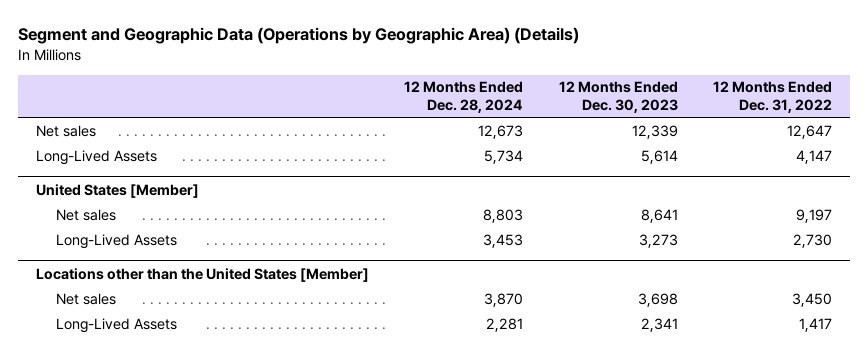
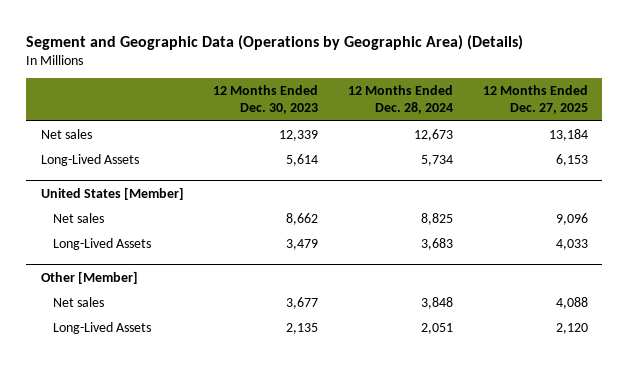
[713,81,833,114] 12 Months Ended Dec. 31, 2022 -> none
none -> [482,85,588,115] 12 Months Ended Dec. 27, 2025
[35,267,369,282] Locations other than the United States [Member] -> none
[483,208,524,223] 8,803 -> [420,213,453,226] 8,825
[640,208,678,223] 8,641 -> [286,213,319,226] 8,662
[483,233,524,248] 3,453 -> [420,238,453,251] 3,683
[638,233,678,248] 3,273 -> [286,239,319,251] 3,479
none -> [40,270,138,284] Other [Member]
[484,292,524,307] 3,870 -> [420,297,453,310] 3,848
[637,292,678,307] 3,698 -> [286,297,319,310] 3,677
[486,317,524,332] 2,281 -> [420,323,453,335] 2,051
[640,317,678,332] 2,341 -> [286,323,319,335] 2,135

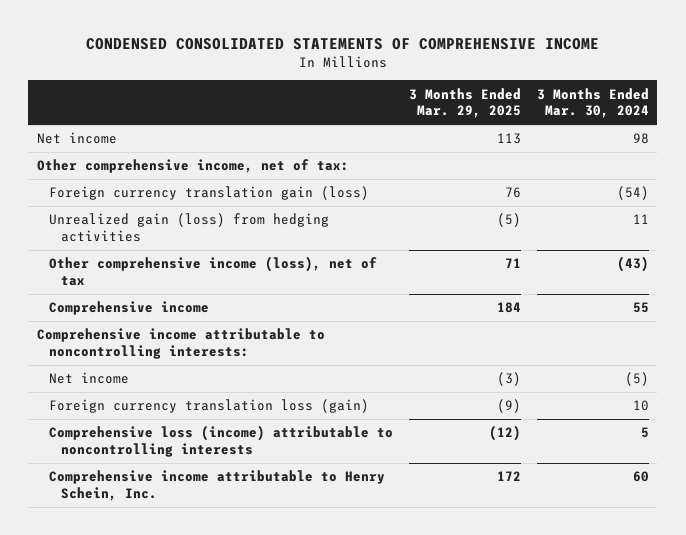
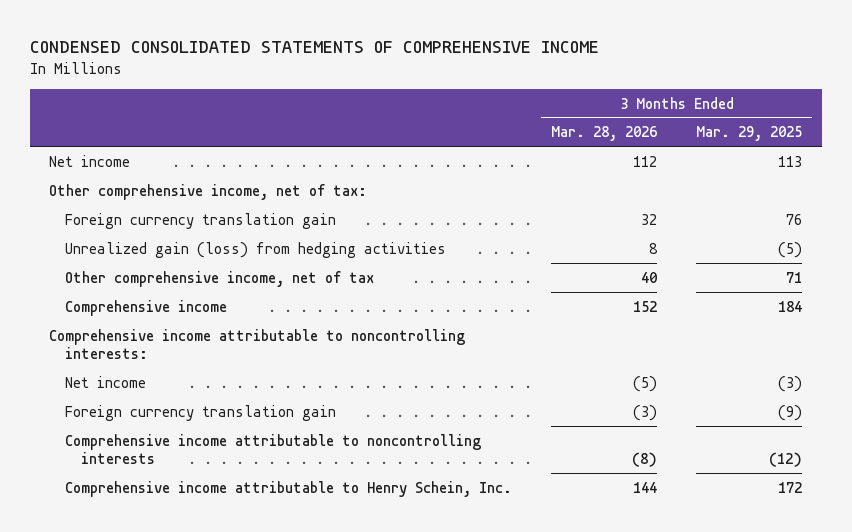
[537,87,650,119] 3 Months Ended Mar. 30, 2024 -> none
none -> [551,126,658,142] Mar. 28, 2026
[48,186,369,201] Foreign currency translation gain (loss) -> [64,212,336,229] Foreign currency translation gain
[48,256,377,286] Other comprehensive income (loss), net of tax -> [64,270,374,287] Other comprehensive income, net of tax
[48,399,369,414] Foreign currency translation loss (gain) -> [64,404,336,421] Foreign currency translation gain
[48,425,393,457] Comprehensive loss (income) attributable to noncontrolling interests -> [64,433,481,465] Comprehensive income attributable to noncontrolling interests

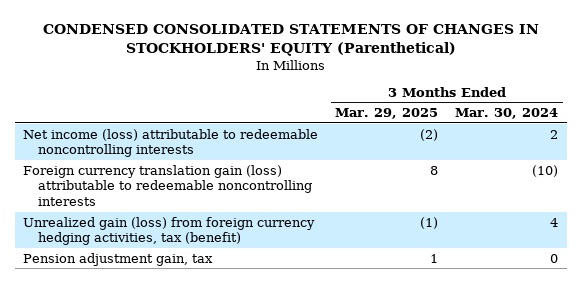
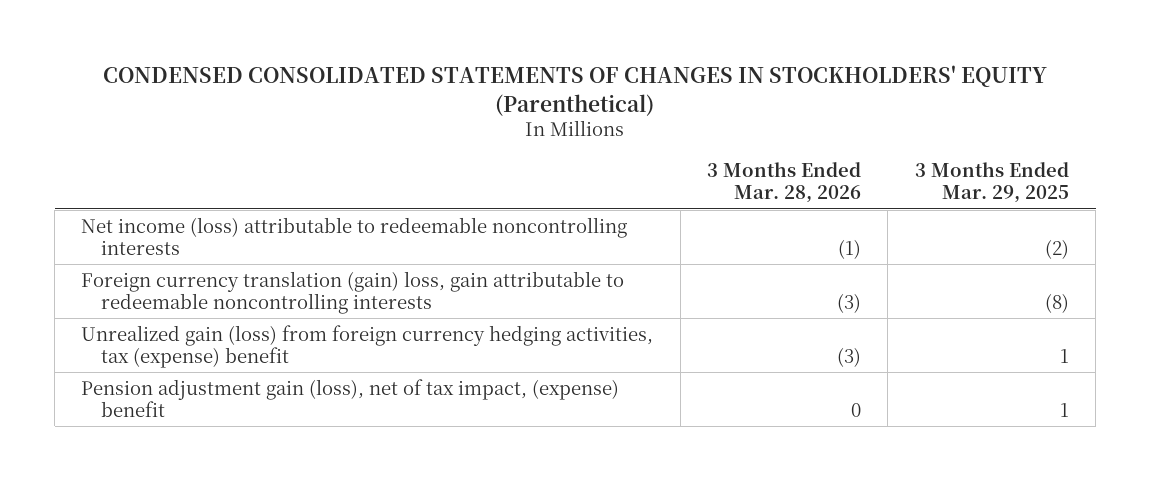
[455,107,559,119] Mar. 30, 2024 -> none
none -> [707,162,862,204] 3 Months Ended Mar. 28, 2026
[23,164,312,207] Foreign currency translation gain (loss) attributable to redeemable noncontrolling interests -> [81,270,625,314] Foreign currency translation (gain) loss, gain attributable to redeemable noncontrolling interests
[430,165,439,175] 8 -> [1044,292,1069,313] (8)
[23,216,316,246] Unrealized gain (loss) from foreign currency hedging activities, tax (benefit) -> [81,324,654,368] Unrealized gain (loss) from foreign currency hedging activities, tax (expense) benefit
[420,216,439,229] (1) -> [1059,348,1069,363] 1
[23,252,214,266] Pension adjustment gain, tax -> [81,378,620,417] Pension adjustment gain (loss), net of tax impact, (expense) benefit

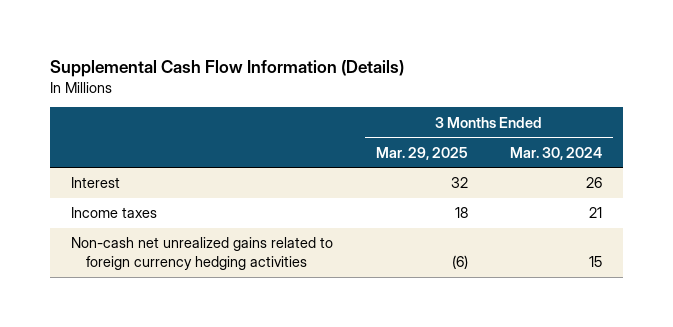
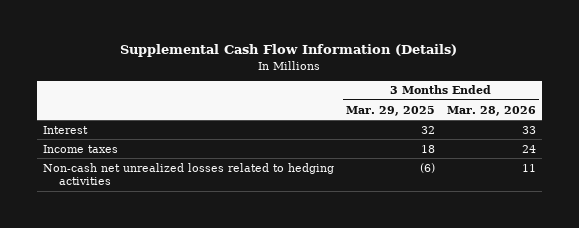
[510,146,603,160] Mar. 30, 2024 -> none
none -> [446,105,536,116] Mar. 28, 2026
[71,237,334,271] Non-cash net unrealized gains related to foreign currency hedging activities -> [42,162,334,186] Non-cash net unrealized losses related to hedging activities

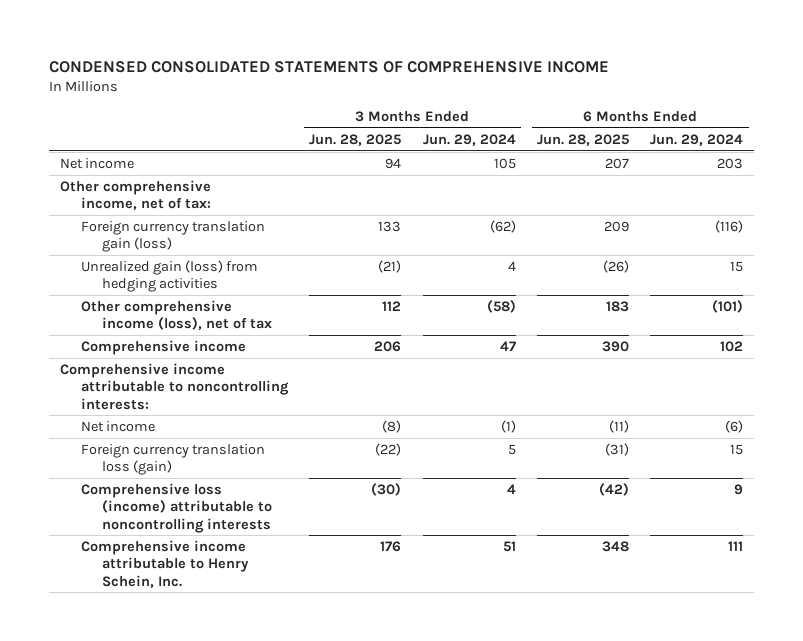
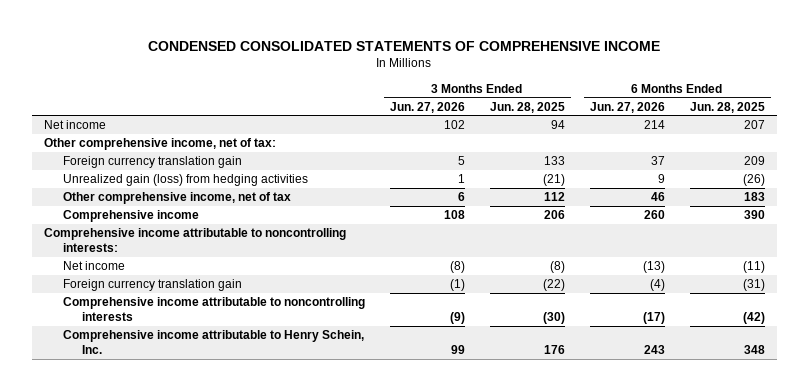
[422,133,516,146] Jun. 29, 2024 -> none
[650,133,744,146] Jun. 29, 2024 -> none
none -> [389,101,465,113] Jun. 27, 2026
none -> [589,101,665,113] Jun. 27, 2026
[80,220,265,253] Foreign currency translation gain (loss) -> [62,156,242,169] Foreign currency translation gain
[80,299,272,331] Other comprehensive income (loss), net of tax -> [62,192,291,205] Other comprehensive income, net of tax
[80,443,265,476] Foreign currency translation loss (gain) -> [62,279,242,292] Foreign currency translation gain
[80,482,272,533] Comprehensive loss (income) attributable to noncontrolling interests -> [62,297,365,322] Comprehensive income attributable to noncontrolling interests

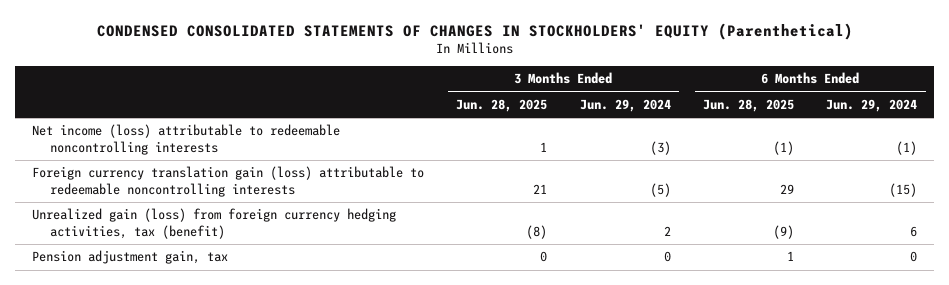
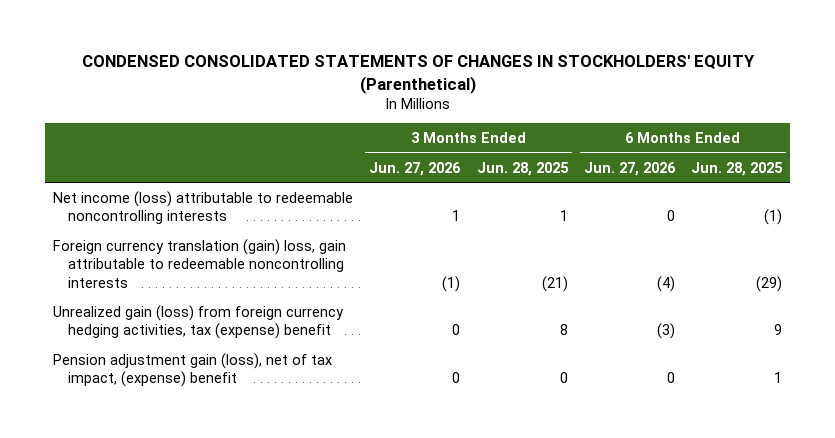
[579,98,671,112] Jun. 29, 2024 -> none
[826,98,918,112] Jun. 29, 2024 -> none
none -> [369,161,462,176] Jun. 27, 2026
none -> [583,161,676,176] Jun. 27, 2026
[31,166,424,198] Foreign currency translation gain (loss) attributable to redeemable noncontrolling interests -> [53,238,347,288] Foreign currency translation (gain) loss, gain attributable to redeemable noncontrolling interests
[533,184,548,195] 21 -> [541,275,568,292] (21)
[780,184,795,195] 29 -> [756,275,783,292] (29)
[31,208,396,240] Unrealized gain (loss) from foreign currency hedging activities, tax (benefit) -> [53,304,345,340] Unrealized gain (loss) from foreign currency hedging activities, tax (expense) benefit
[526,225,548,240] (8) -> [559,324,568,336] 8
[773,225,795,240] (9) -> [774,324,783,336] 9
[31,250,228,265] Pension adjustment gain, tax -> [53,352,333,388] Pension adjustment gain (loss), net of tax impact, (expense) benefit

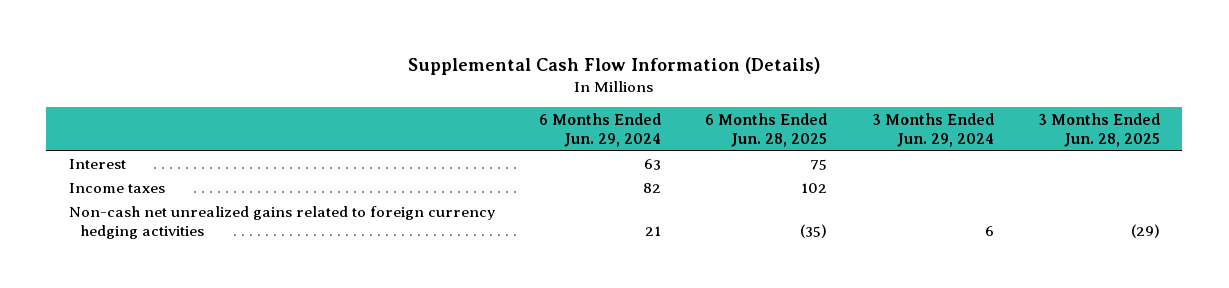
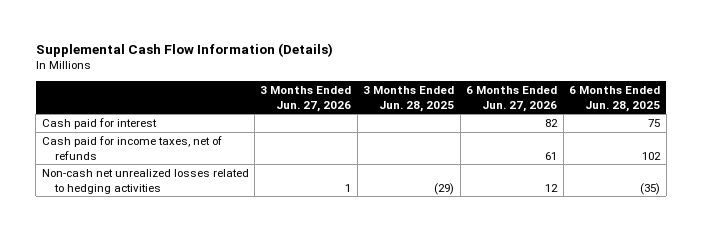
[539,112,662,147] 6 Months Ended Jun. 29, 2024 -> none
[871,112,994,147] 3 Months Ended Jun. 29, 2024 -> none
none -> [260,85,352,112] 3 Months Ended Jun. 27, 2026
none -> [466,85,558,112] 6 Months Ended Jun. 27, 2026
[68,158,126,169] Interest -> [41,117,157,129] Cash paid for interest
[68,182,165,193] Income taxes -> [41,135,222,160] Cash paid for income taxes, net of refunds
[68,205,495,239] Non-cash net unrealized gains related to foreign currency hedging activities -> [41,168,249,194] Non-cash net unrealized losses related to hedging activities

